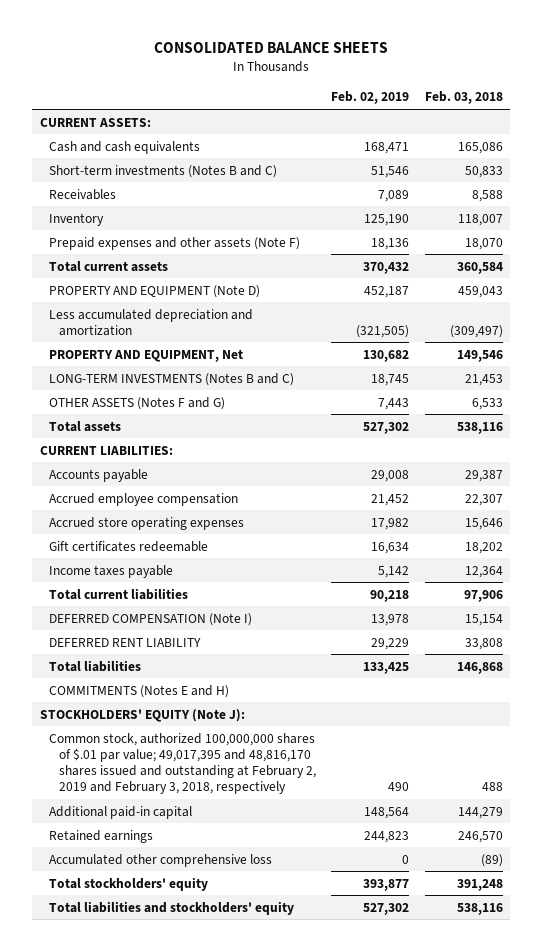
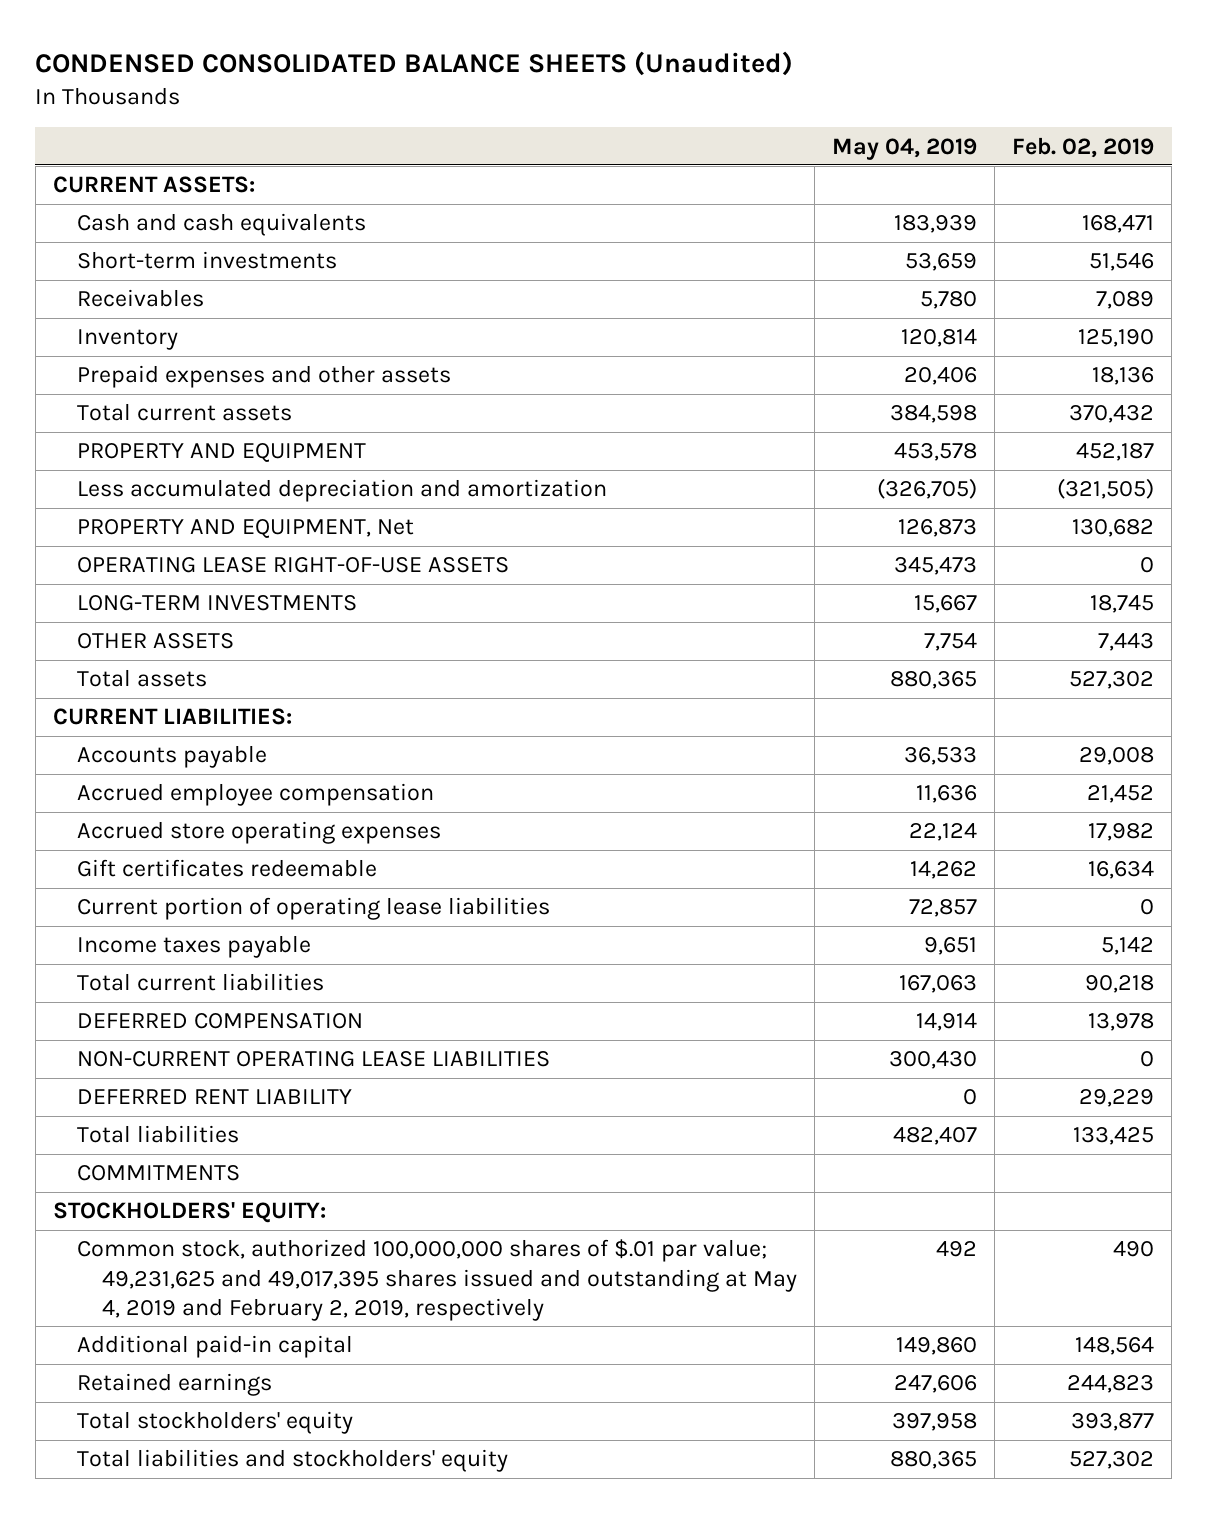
[154,41,389,53] CONSOLIDATED BALANCE SHEETS -> [35,50,794,76] CONDENSED CONSOLIDATED BALANCE SHEETS (Unaudited)
[424,91,503,105] Feb. 03, 2018 -> none
none -> [831,137,977,160] May 04, 2019
[49,164,278,178] Short-term investments (Notes B and C) -> [77,251,338,270] Short-term investments
[49,236,301,250] Prepaid expenses and other assets (Note F) -> [77,365,452,389] Prepaid expenses and other assets
[49,284,261,298] PROPERTY AND EQUIPMENT (Note D) -> [77,443,367,463] PROPERTY AND EQUIPMENT
none -> [77,557,510,574] OPERATING LEASE RIGHT-OF-USE ASSETS
[49,372,295,386] LONG-TERM INVESTMENTS (Notes B and C) -> [77,595,358,612] LONG-TERM INVESTMENTS
[49,396,226,410] OTHER ASSETS (Notes F and G) -> [77,633,235,650] OTHER ASSETS
none -> [77,897,551,921] Current portion of operating lease liabilities
[49,612,253,626] DEFERRED COMPENSATION (Note I) -> [77,1013,364,1030] DEFERRED COMPENSATION
none -> [77,1051,551,1068] NON-CURRENT OPERATING LEASE LIABILITIES
[49,684,230,698] COMMITMENTS (Notes E and H) -> [77,1165,241,1182] COMMITMENTS
[39,708,245,722] STOCKHOLDERS' EQUITY (Note J): -> [53,1202,327,1224] STOCKHOLDERS' EQUITY:
[49,732,316,794] Common stock, authorized 100,000,000 shares of $.01 par value; 49,017,395 and 48,816,170 shares issued and outstanding at February 2, 2019 and February 3, 2018, respectively -> [77,1239,797,1321] Common stock, authorized 100,000,000 shares of $.01 par value; 49,231,625 and 49,017,395 shares issued and outstanding at May 4, 2019 and February 2, 2019, respectively
[49,853,273,867] Accumulated other comprehensive loss -> none

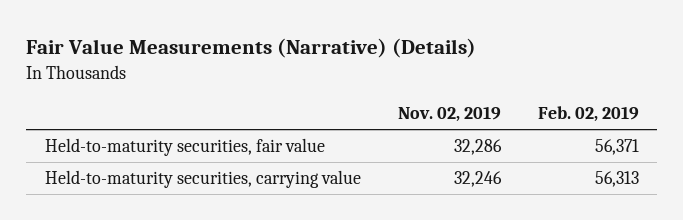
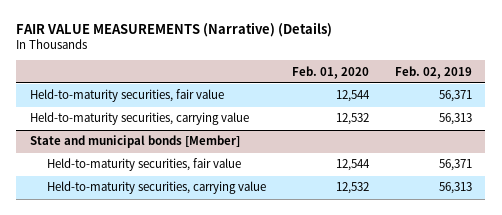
[26,38,477,59] Fair Value Measurements (Narrative) (Details) -> [16,21,333,37] FAIR VALUE MEASUREMENTS (Narrative) (Details)
[397,106,501,123] Nov. 02, 2019 -> none
none -> [292,65,370,79] Feb. 01, 2020
none -> [29,135,240,149] State and municipal bonds [Member]
none -> [46,158,241,172] Held-to-maturity securities, fair value
none -> [46,181,266,195] Held-to-maturity securities, carrying value

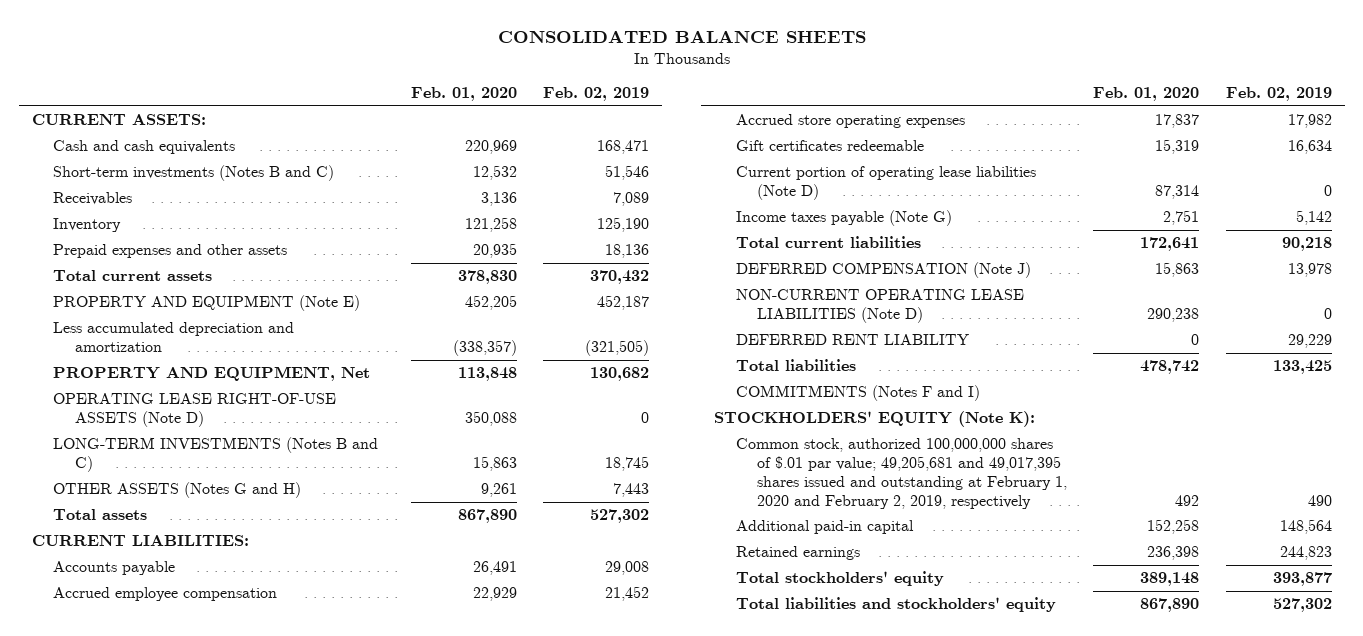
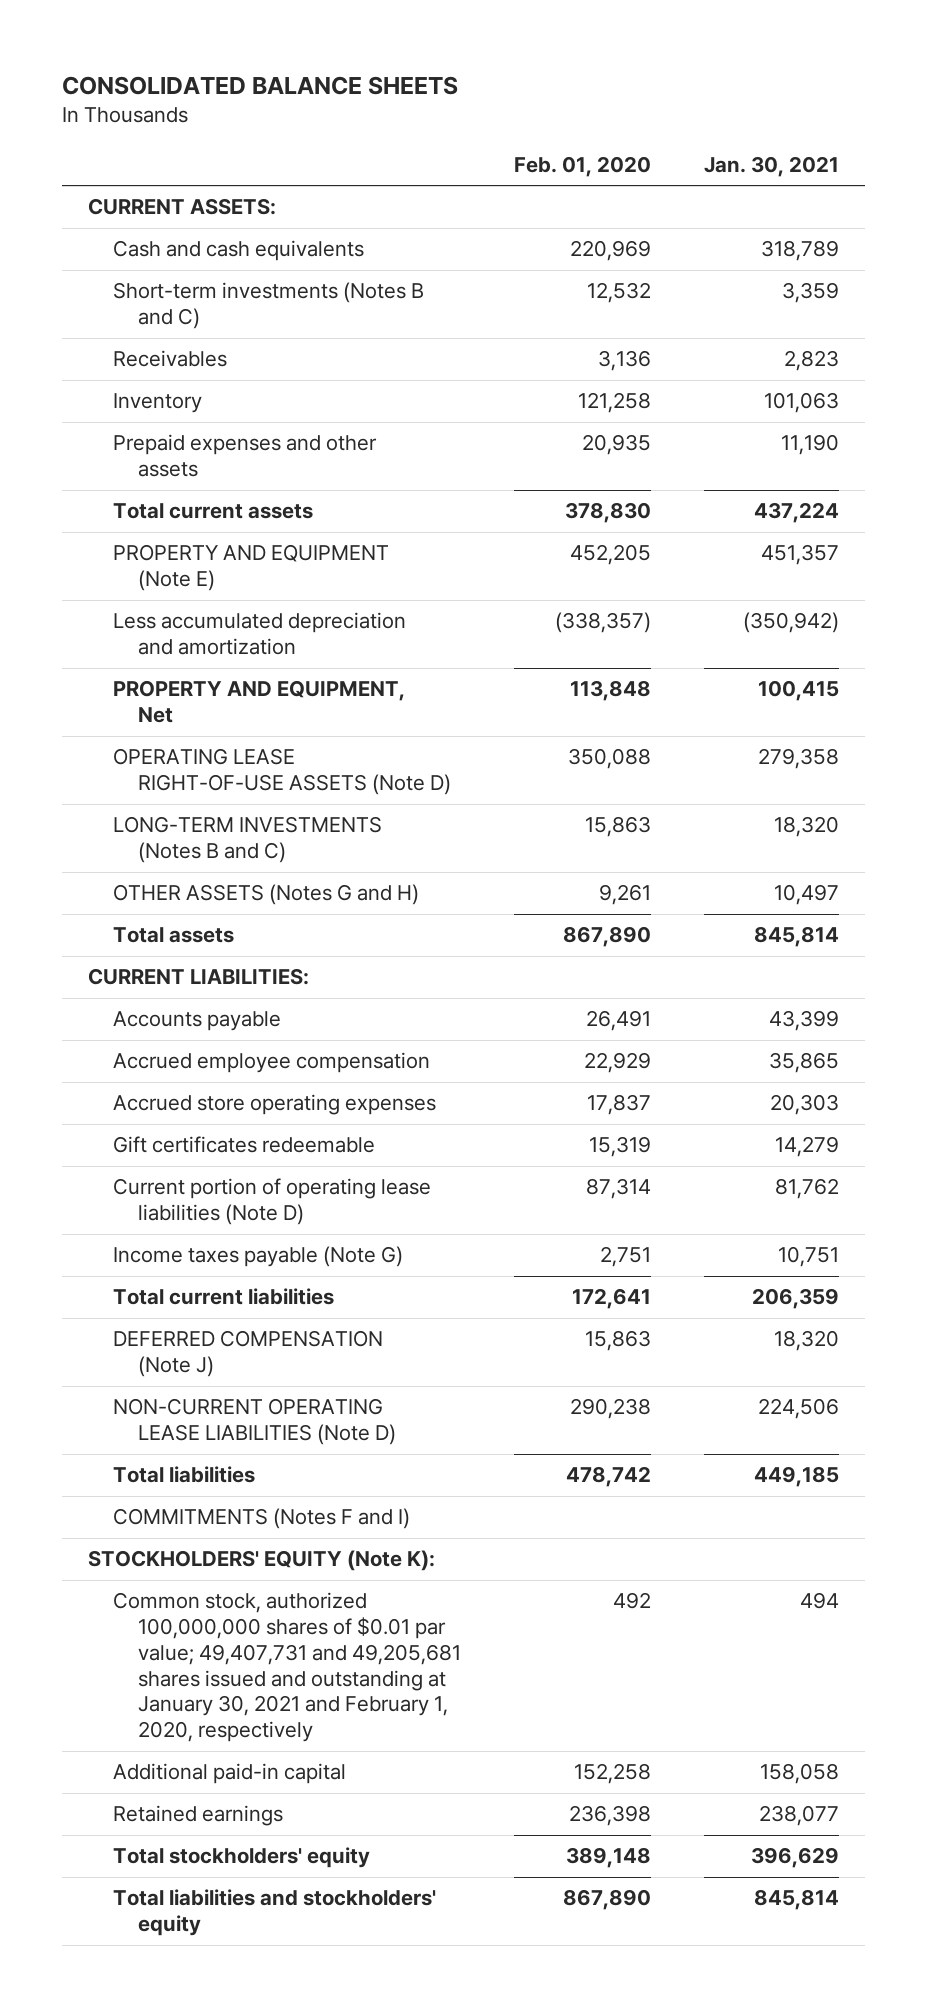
[543,86,650,101] Feb. 02, 2019 -> none
none -> [704,155,840,177] Jan. 30, 2021
[735,334,969,346] DEFERRED RENT LIABILITY -> none
[735,438,1068,509] Common stock, authorized 100,000,000 shares of $.01 par value; 49,205,681 and 49,017,395 shares issued and outstanding at February 1, 2020 and February 2, 2019, respectively -> [113,1592,462,1743] Common stock, authorized 100,000,000 shares of $0.01 par value; 49,407,731 and 49,205,681 shares issued and outstanding at January 30, 2021 and February 1, 2020, respectively

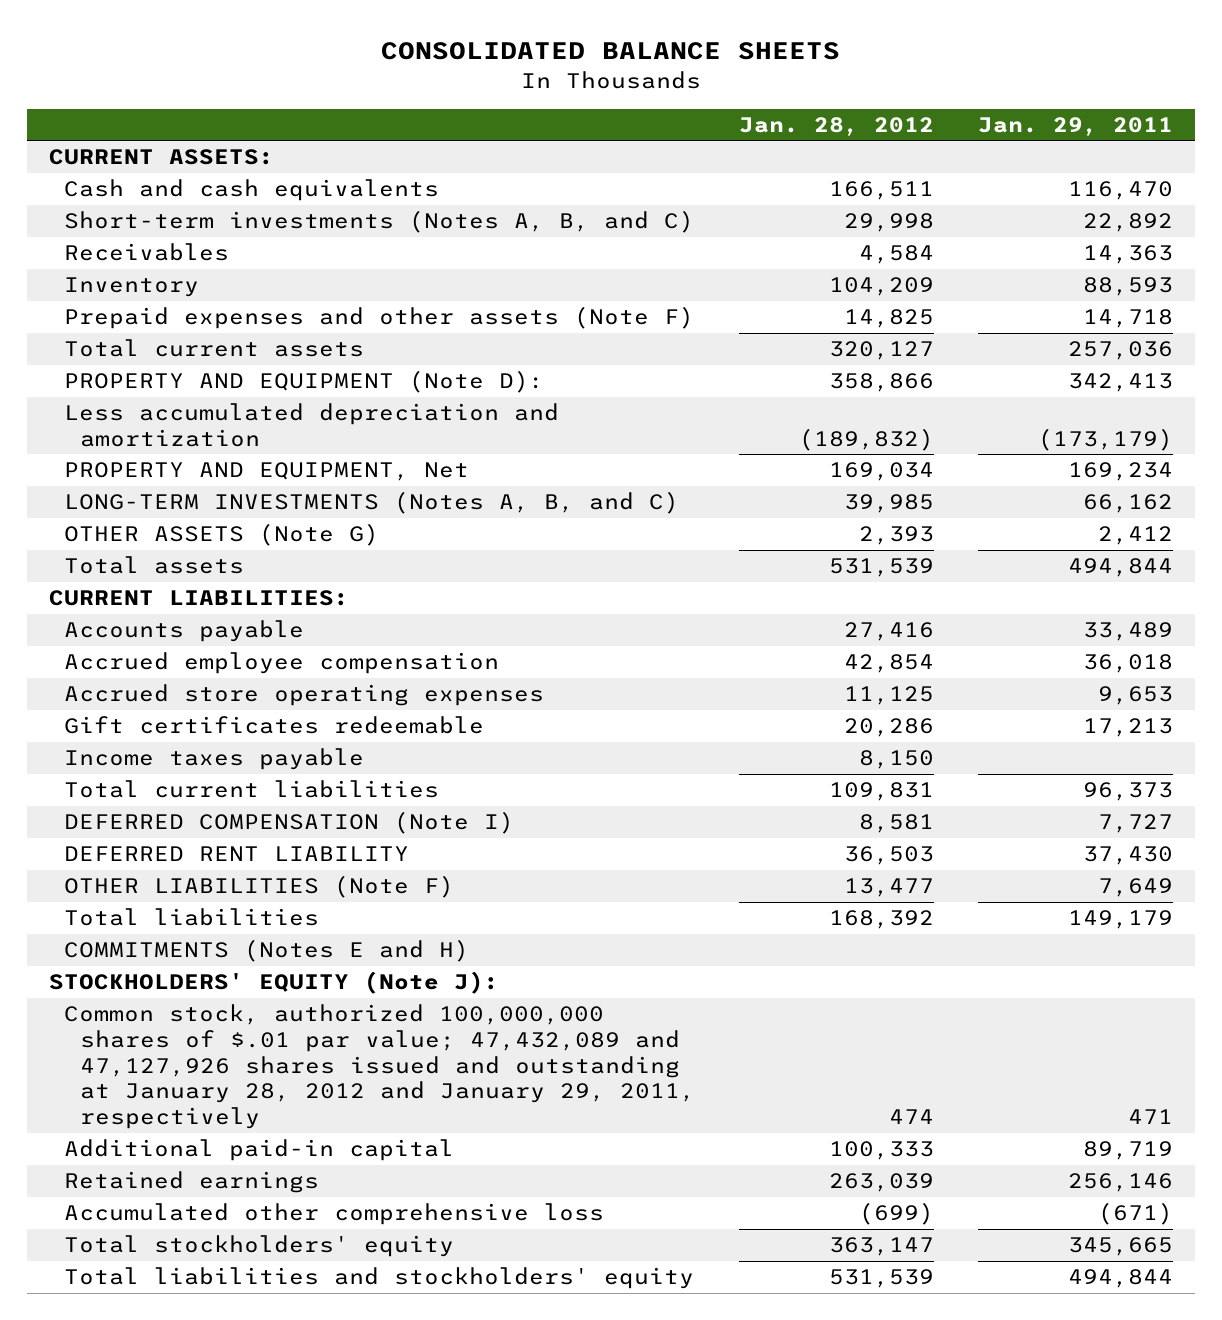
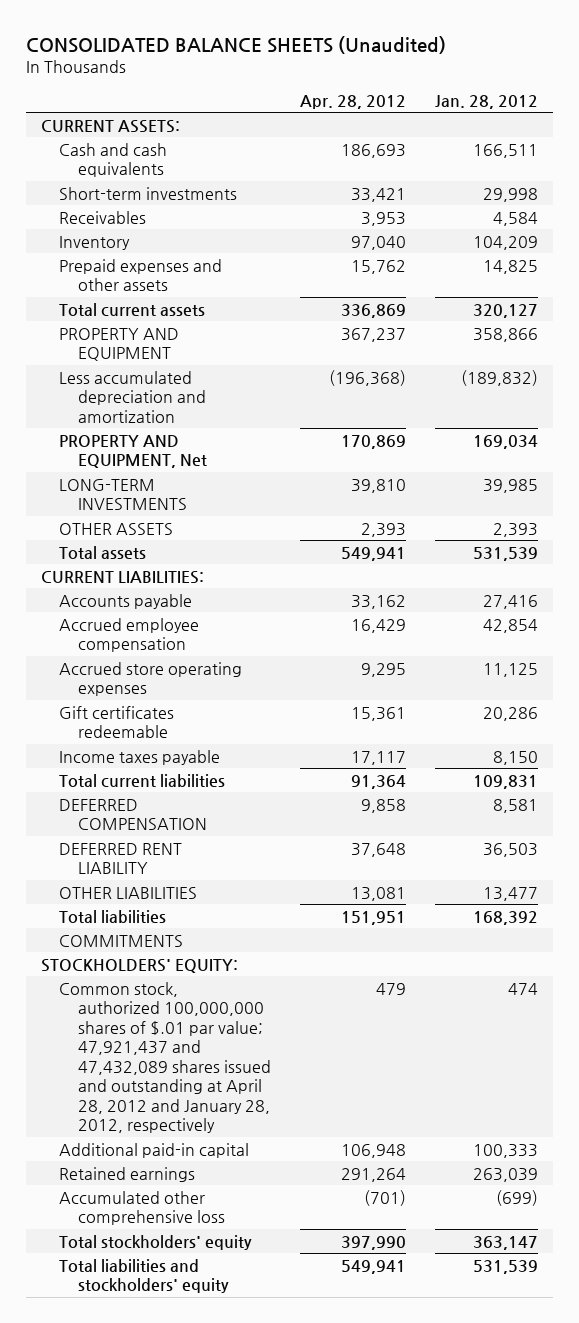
[381,42,841,61] CONSOLIDATED BALANCE SHEETS -> [26,35,447,54] CONSOLIDATED BALANCE SHEETS (Unaudited)
[978,116,1174,136] Jan. 29, 2011 -> none
none -> [300,94,407,109] Apr. 28, 2012
[64,210,695,234] Short-term investments (Notes A, B, and C) -> [59,186,238,200] Short-term investments
[64,306,695,330] Prepaid expenses and other assets (Note F) -> [59,258,223,292] Prepaid expenses and other assets
[64,370,545,394] PROPERTY AND EQUIPMENT (Note D): -> [59,327,180,362] PROPERTY AND EQUIPMENT
[64,491,680,515] LONG-TERM INVESTMENTS (Notes A, B, and C) -> [59,478,187,511] LONG-TERM INVESTMENTS
[64,523,380,547] OTHER ASSETS (Note G) -> [59,522,174,535] OTHER ASSETS
[64,811,515,835] DEFERRED COMPENSATION (Note I) -> [59,798,207,831] DEFERRED COMPENSATION
[64,875,455,899] OTHER LIABILITIES (Note F) -> [59,886,198,899] OTHER LIABILITIES
[64,939,470,963] COMMITMENTS (Notes E and H) -> [59,934,184,947] COMMITMENTS
[48,971,499,995] STOCKHOLDERS' EQUITY (Note J): -> [40,958,238,973] STOCKHOLDERS' EQUITY:
[64,1004,695,1130] Common stock, authorized 100,000,000 shares of $.01 par value; 47,432,089 and 47,127,926 shares issued and outstanding at January 28, 2012 and January 29, 2011, respectively -> [59,981,271,1134] Common stock, authorized 100,000,000 shares of $.01 par value; 47,921,437 and 47,432,089 shares issued and outstanding at April 28, 2012 and January 28, 2012, respectively

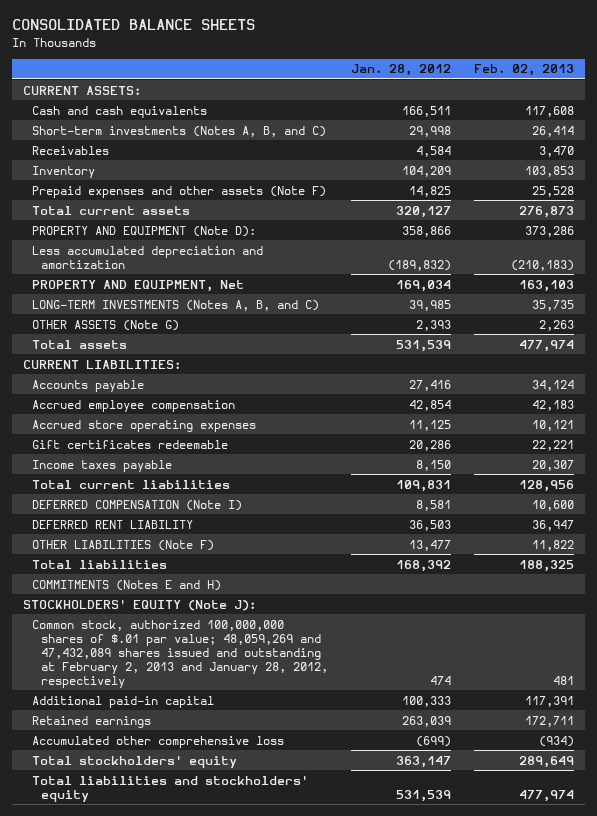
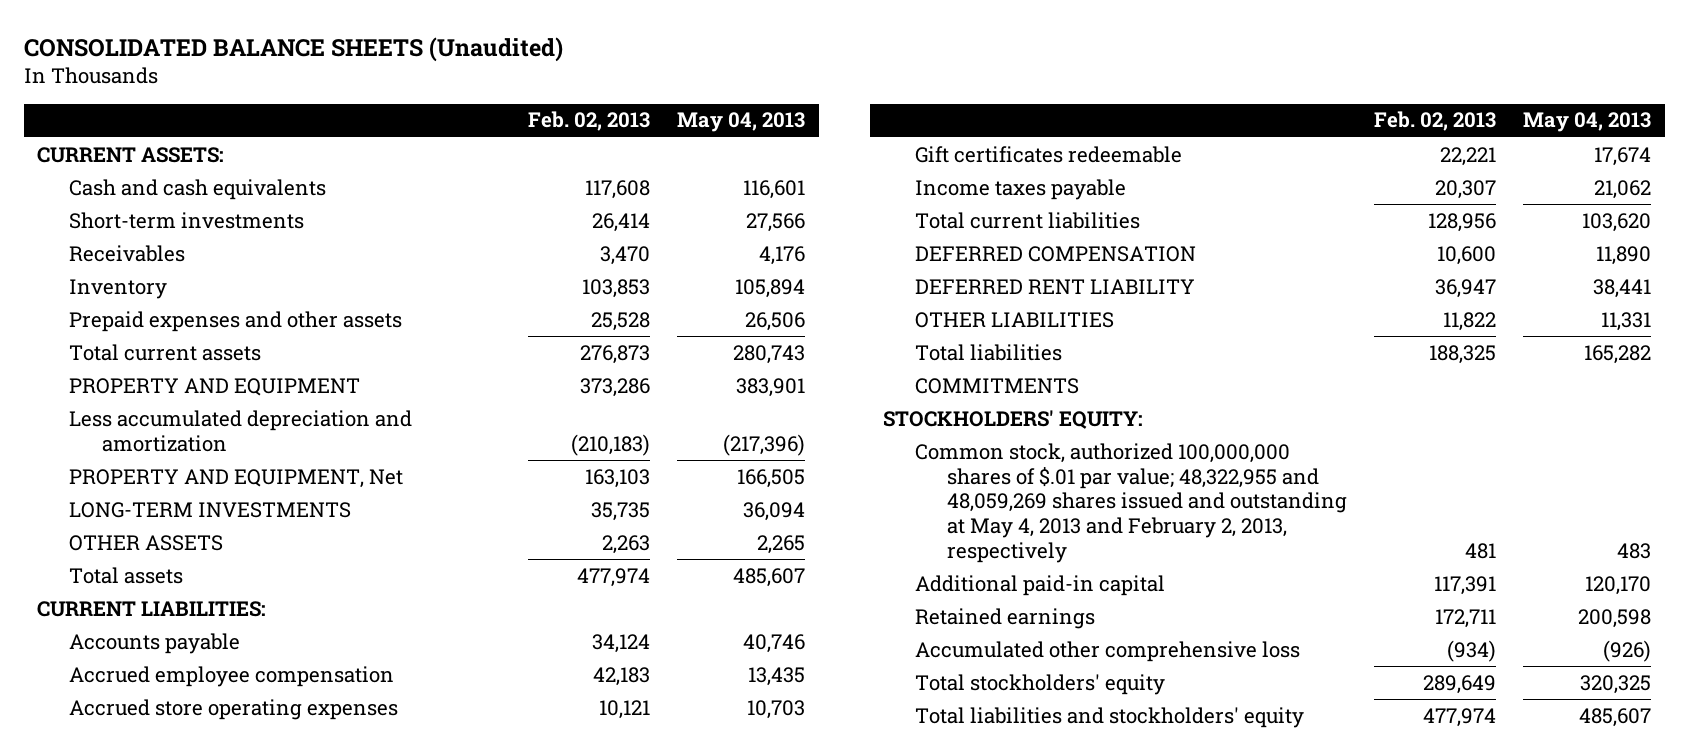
[11,19,255,31] CONSOLIDATED BALANCE SHEETS -> [23,36,563,62] CONSOLIDATED BALANCE SHEETS (Unaudited)
[351,64,452,77] Jan. 28, 2012 -> none
none -> [677,112,806,133] May 04, 2013
[32,125,327,137] Short-term investments (Notes A, B, and C) -> [69,211,305,229] Short-term investments
[32,185,327,198] Prepaid expenses and other assets (Note F) -> [69,310,403,332] Prepaid expenses and other assets
[32,225,257,237] PROPERTY AND EQUIPMENT (Note D): -> [69,377,361,396] PROPERTY AND EQUIPMENT
[32,299,320,311] LONG-TERM INVESTMENTS (Notes A, B, and C) -> [69,501,352,518] LONG-TERM INVESTMENTS
[32,319,180,331] OTHER ASSETS (Note G) -> [69,534,224,551] OTHER ASSETS
[32,499,243,511] DEFERRED COMPENSATION (Note I) -> [915,245,1197,262] DEFERRED COMPENSATION
[32,539,215,551] OTHER LIABILITIES (Note F) -> [915,311,1115,328] OTHER LIABILITIES
[32,579,222,591] COMMITMENTS (Notes E and H) -> [915,377,1080,394] COMMITMENTS
[22,598,256,611] STOCKHOLDERS' EQUITY (Note J): -> [883,409,1144,429] STOCKHOLDERS' EQUITY:
[32,619,329,688] Common stock, authorized 100,000,000 shares of $.01 par value; 48,059,269 and 47,432,089 shares issued and outstanding at February 2, 2013 and January 28, 2012, respectively -> [915,442,1348,563] Common stock, authorized 100,000,000 shares of $.01 par value; 48,322,955 and 48,059,269 shares issued and outstanding at May 4, 2013 and February 2, 2013, respectively

